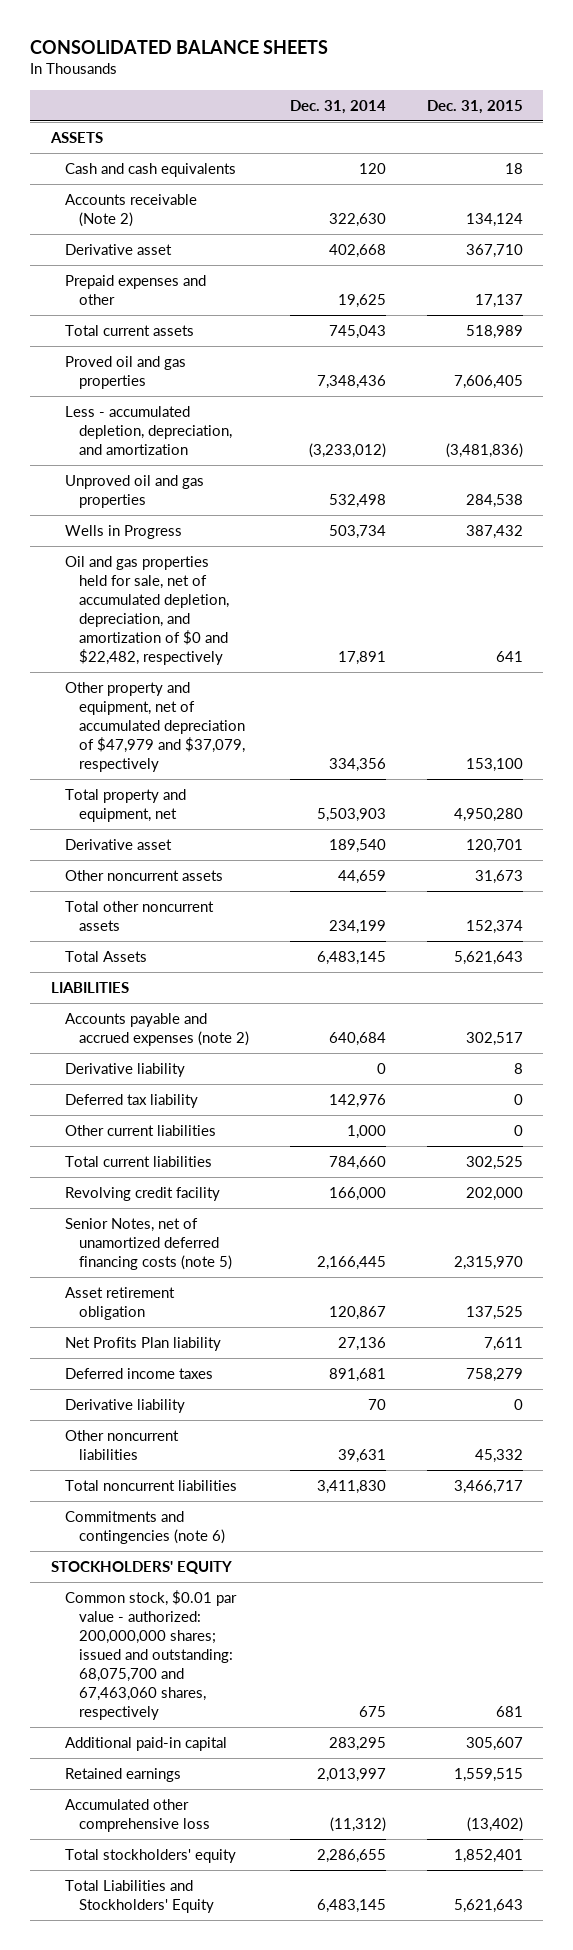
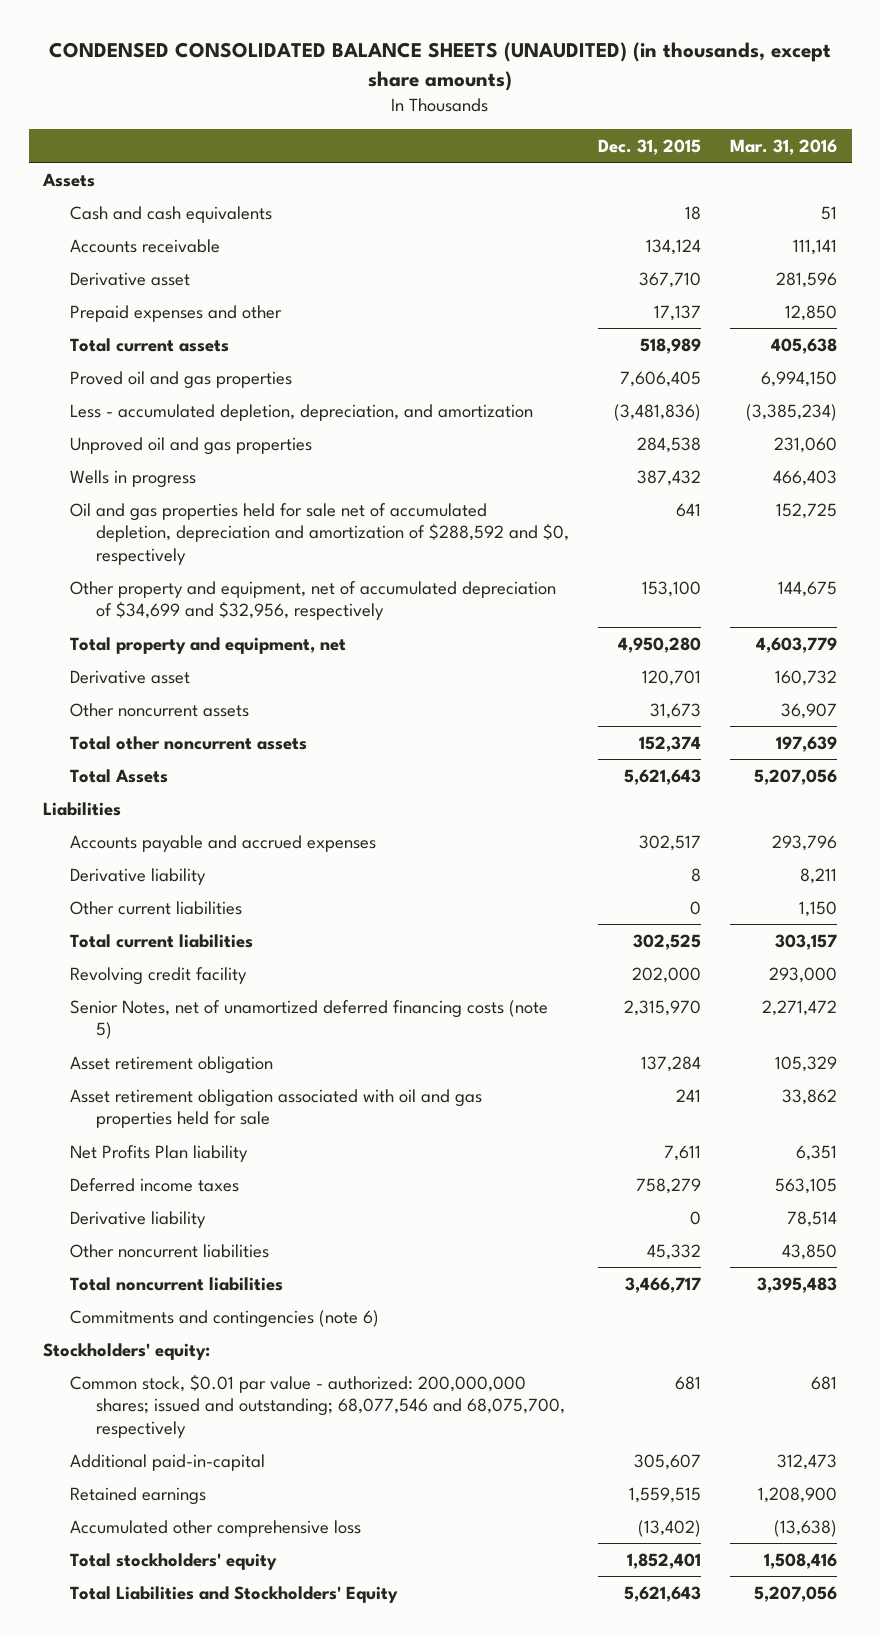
[30,39,329,54] CONSOLIDATED BALANCE SHEETS -> [49,42,832,91] CONDENSED CONSOLIDATED BALANCE SHEETS (UNAUDITED) (in thousands, except share amounts)
[289,99,386,114] Dec. 31, 2014 -> none
none -> [730,138,838,155] Mar. 31, 2016
[49,131,103,143] ASSETS -> [42,172,96,187] Assets
[64,193,197,227] Accounts receivable (Note 2) -> [69,238,220,253] Accounts receivable
[64,524,182,539] Wells in Progress -> [69,469,196,488] Wells in progress
[64,555,230,665] Oil and gas properties held for sale, net of accumulated depletion, depreciation, and amortization of $0 and $22,482, respectively -> [69,502,569,565] Oil and gas properties held for sale net of accumulated depletion, depreciation and amortization of $288,592 and $0, respectively
[64,681,246,772] Other property and equipment, net of accumulated depreciation of $47,979 and $37,079, respectively -> [69,580,556,621] Other property and equipment, net of accumulated depreciation of $34,699 and $32,956, respectively
[50,981,129,993] LIABILITIES -> [43,801,122,816] Liabilities
[64,1012,250,1046] Accounts payable and accrued expenses (note 2) -> [69,834,376,852] Accounts payable and accrued expenses
[64,1093,198,1108] Deferred tax liability -> none
[465,1305,523,1320] 137,525 -> [641,1055,702,1072] 137,284
none -> [69,1088,482,1129] Asset retirement obligation associated with oil and gas properties held for sale
[50,1560,232,1574] STOCKHOLDERS' EQUITY -> [43,1342,211,1360] Stockholders' equity:
[64,1589,237,1720] Common stock, $0.01 par value - authorized: 200,000,000 shares; issued and outstanding: 68,075,700 and 67,463,060 shares, respectively -> [69,1373,565,1438] Common stock, $0.01 par value - authorized: 200,000,000 shares; issued and outstanding; 68,077,546 and 68,075,700, respectively
[64,1736,227,1751] Additional paid-in capital -> [69,1453,265,1471] Additional paid-in-capital

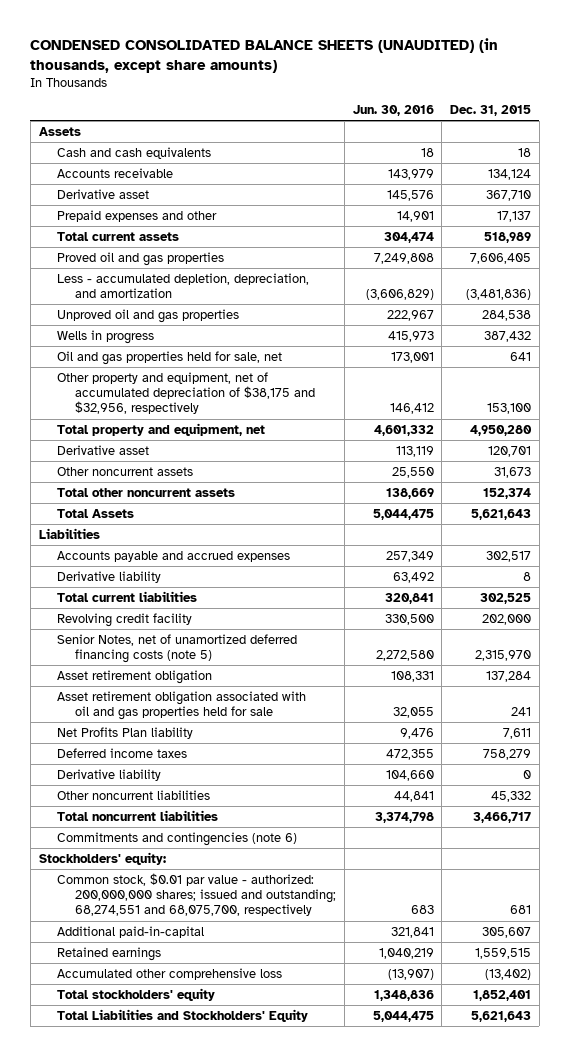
[730,138,838,155] Mar. 31, 2016 -> none
none -> [352,104,434,116] Jun. 30, 2016
[69,502,569,565] Oil and gas properties held for sale net of accumulated depletion, depreciation and amortization of $288,592 and $0, respectively -> [56,350,282,365] Oil and gas properties held for sale, net
[69,580,556,621] Other property and equipment, net of accumulated depreciation of $34,699 and $32,956, respectively -> [56,371,316,415] Other property and equipment, net of accumulated depreciation of $38,175 and $32,956, respectively
[69,900,242,915] Other current liabilities -> none
[69,1373,565,1438] Common stock, $0.01 par value - authorized: 200,000,000 shares; issued and outstanding; 68,077,546 and 68,075,700, respectively -> [56,872,337,917] Common stock, $0.01 par value - authorized: 200,000,000 shares; issued and outstanding; 68,274,551 and 68,075,700, respectively

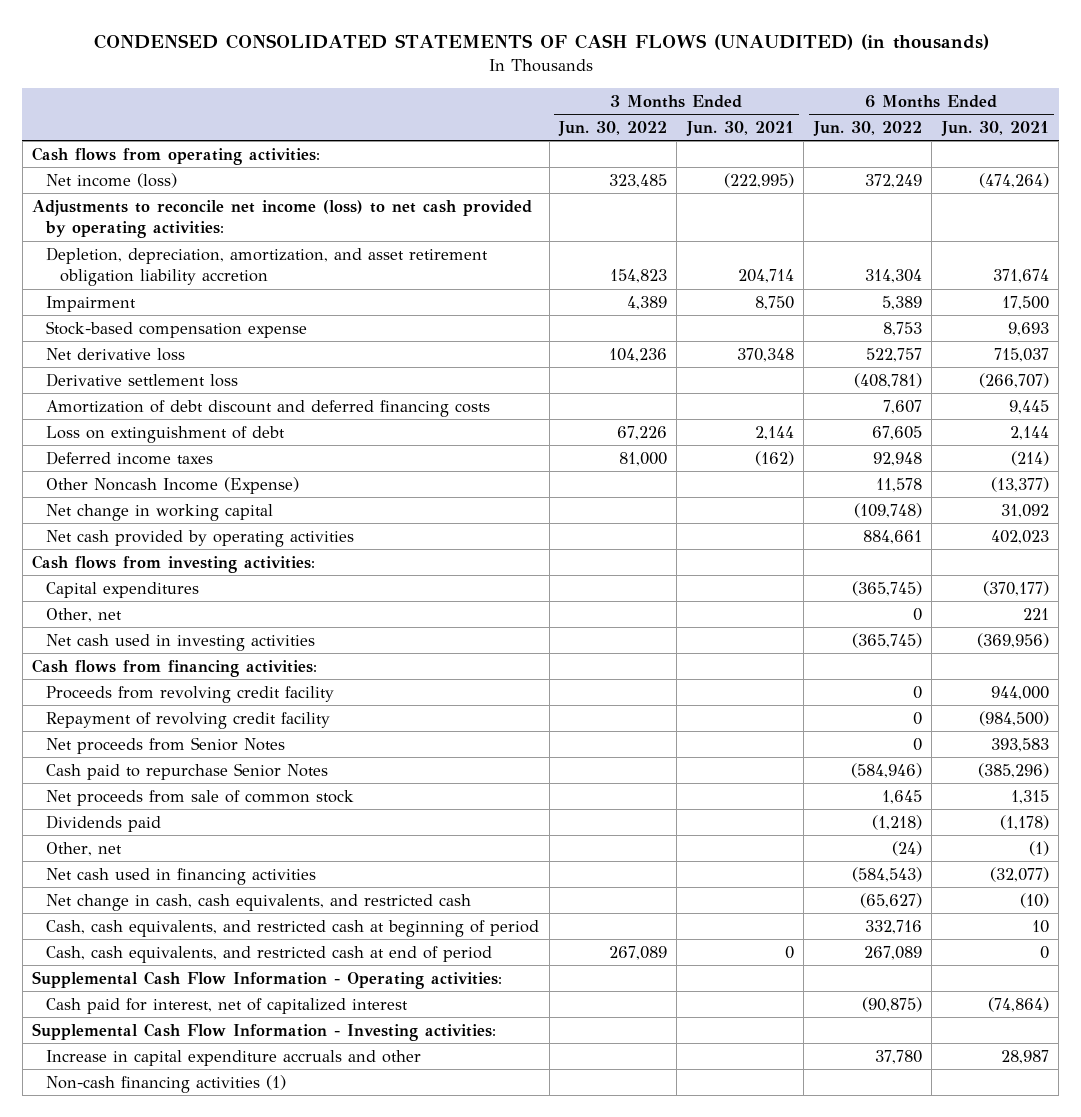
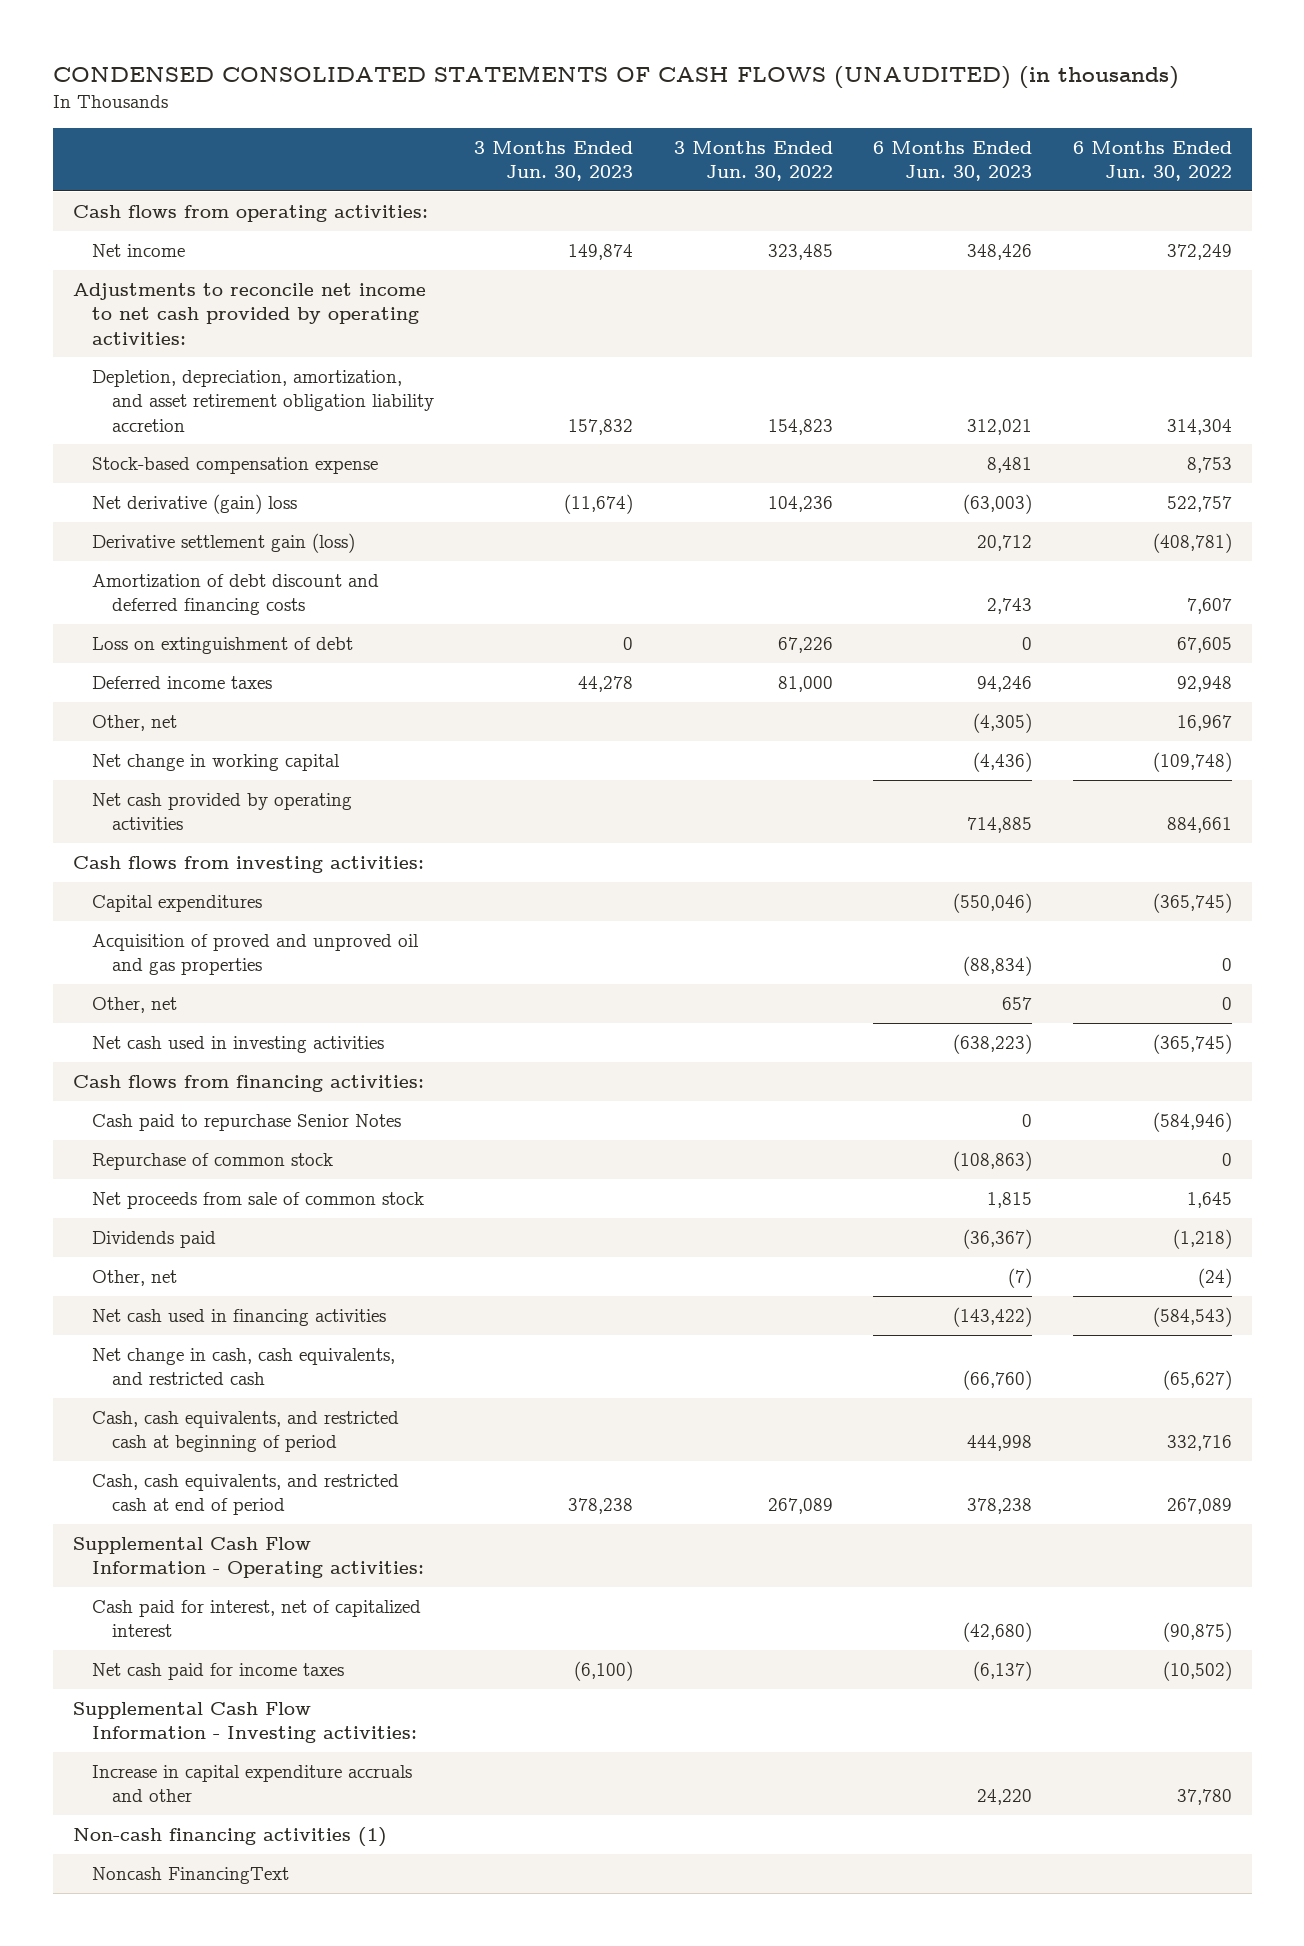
[685,120,794,136] Jun. 30, 2021 -> none
[940,120,1049,136] Jun. 30, 2021 -> none
none -> [474,140,634,181] 3 Months Ended Jun. 30, 2023
none -> [873,140,1033,181] 6 Months Ended Jun. 30, 2023
[46,172,178,188] Net income (loss) -> [92,243,186,257] Net income
[32,199,533,239] Adjustments to reconcile net income (loss) to net cash provided by operating activities: -> [72,282,426,345] Adjustments to reconcile net income to net cash provided by operating activities:
[46,295,137,312] Impairment -> none
[46,347,186,361] Net derivative loss -> [92,493,298,514] Net derivative (gain) loss
[46,372,239,387] Derivative settlement loss -> [92,532,356,553] Derivative settlement gain (loss)
[46,476,300,494] Other Noncash Income (Expense) -> [92,714,178,731] Other, net
[875,477,922,492] 11,578 -> [1176,714,1232,731] 16,967
none -> [92,933,420,976] Acquisition of proved and unproved oil and gas properties
[46,685,335,703] Proceeds from revolving credit facility -> none
[46,711,331,729] Repayment of revolving credit facility -> none
[46,736,286,754] Net proceeds from Senior Notes -> none
none -> [92,1152,334,1170] Repurchase of common stock
none -> [92,1662,345,1680] Net cash paid for income taxes
none -> [92,1866,290,1884] Noncash FinancingText

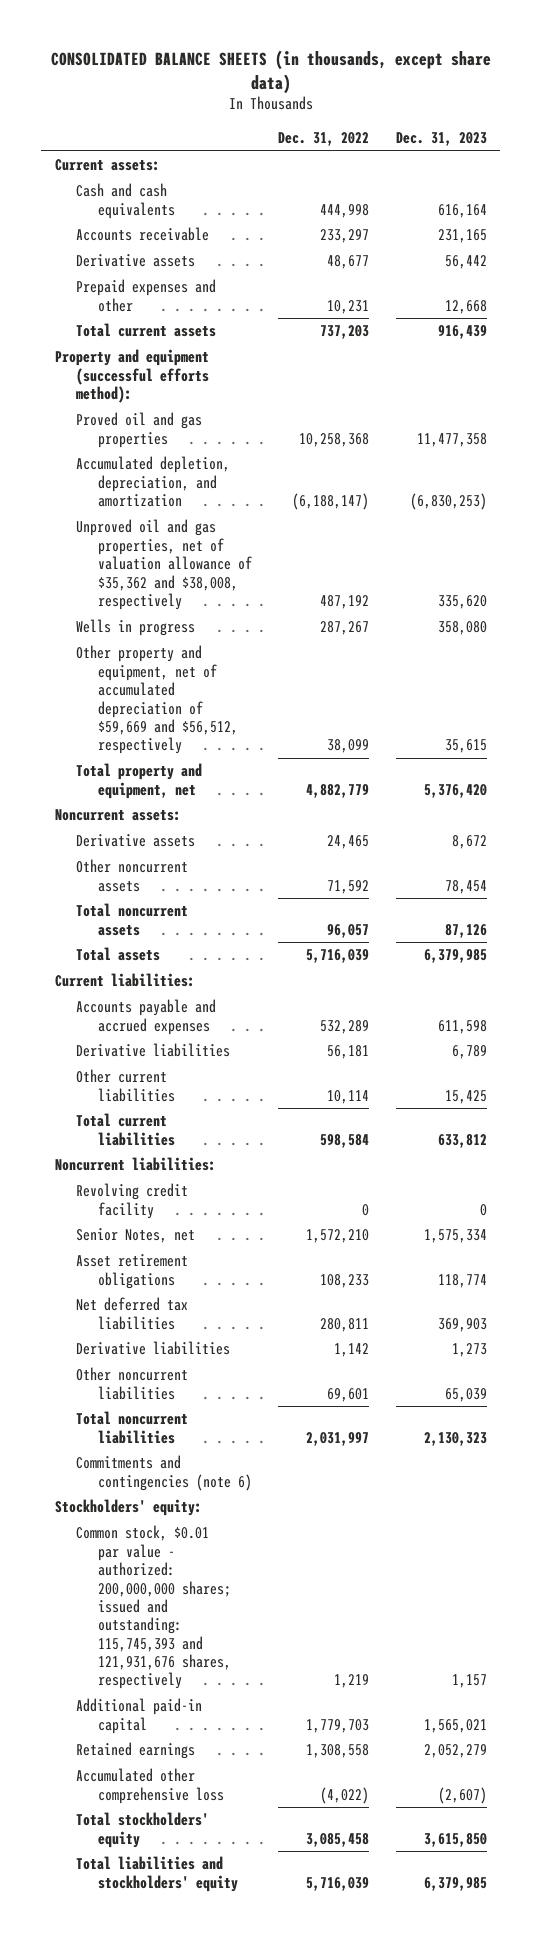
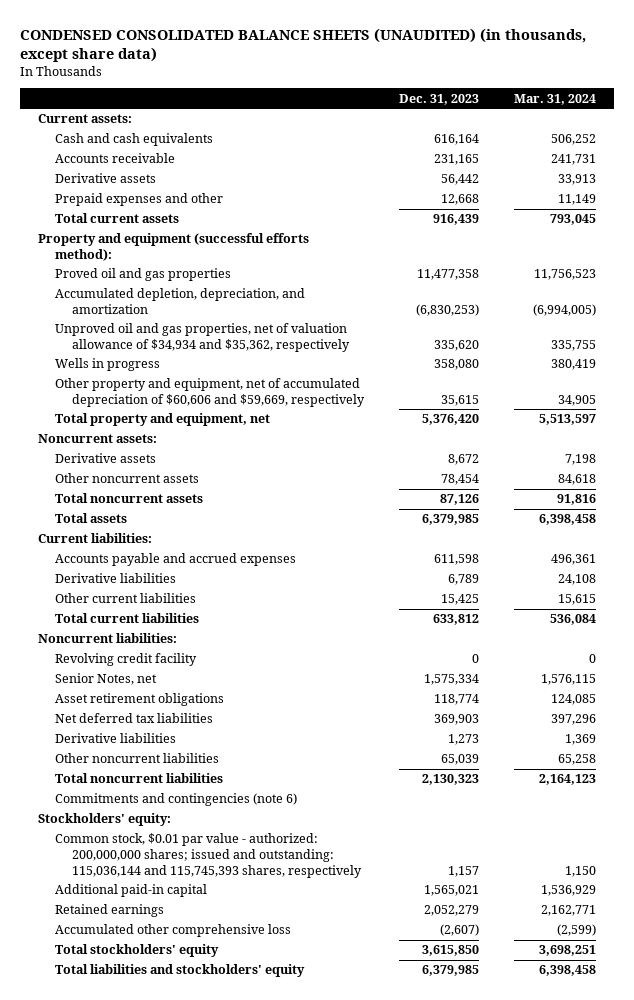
[50,49,491,94] CONSOLIDATED BALANCE SHEETS (in thousands, except share data) -> [20,27,587,63] CONDENSED CONSOLIDATED BALANCE SHEETS (UNAUDITED) (in thousands, except share data)
[278,132,370,147] Dec. 31, 2022 -> none
none -> [514,93,597,105] Mar. 31, 2024
[76,519,252,610] Unproved oil and gas properties, net of valuation allowance of $35,362 and $38,008, respectively -> [55,323,351,352] Unproved oil and gas properties, net of valuation allowance of $34,934 and $35,362, respectively
[76,645,238,755] Other property and equipment, net of accumulated depreciation of $59,669 and $56,512, respectively -> [55,378,366,407] Other property and equipment, net of accumulated depreciation of $60,606 and $59,669, respectively
[76,1525,231,1690] Common stock, $0.01 par value - authorized: 200,000,000 shares; issued and outstanding: 115,745,393 and 121,931,676 shares, respectively -> [55,833,363,878] Common stock, $0.01 par value - authorized: 200,000,000 shares; issued and outstanding: 115,036,144 and 115,745,393 shares, respectively

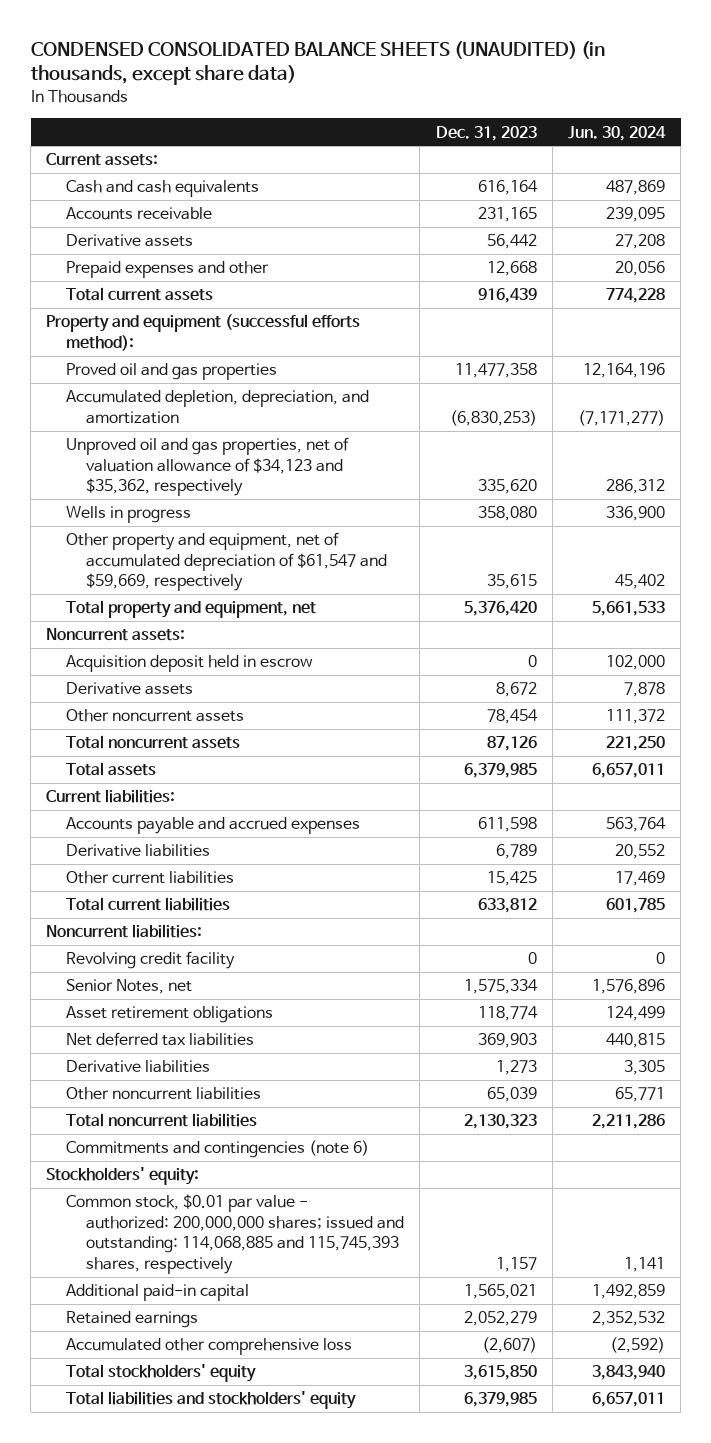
[514,93,597,105] Mar. 31, 2024 -> none
none -> [567,125,666,141] Jun. 30, 2024
[55,323,351,352] Unproved oil and gas properties, net of valuation allowance of $34,934 and $35,362, respectively -> [66,437,350,497] Unproved oil and gas properties, net of valuation allowance of $34,123 and $35,362, respectively
[55,378,366,407] Other property and equipment, net of accumulated depreciation of $60,606 and $59,669, respectively -> [66,532,388,592] Other property and equipment, net of accumulated depreciation of $61,547 and $59,669, respectively
none -> [66,655,314,673] Acquisition deposit held in escrow
[55,833,363,878] Common stock, $0.01 par value - authorized: 200,000,000 shares; issued and outstanding: 115,036,144 and 115,745,393 shares, respectively -> [66,1194,405,1274] Common stock, $0.01 par value - authorized: 200,000,000 shares; issued and outstanding: 114,068,885 and 115,745,393 shares, respectively

